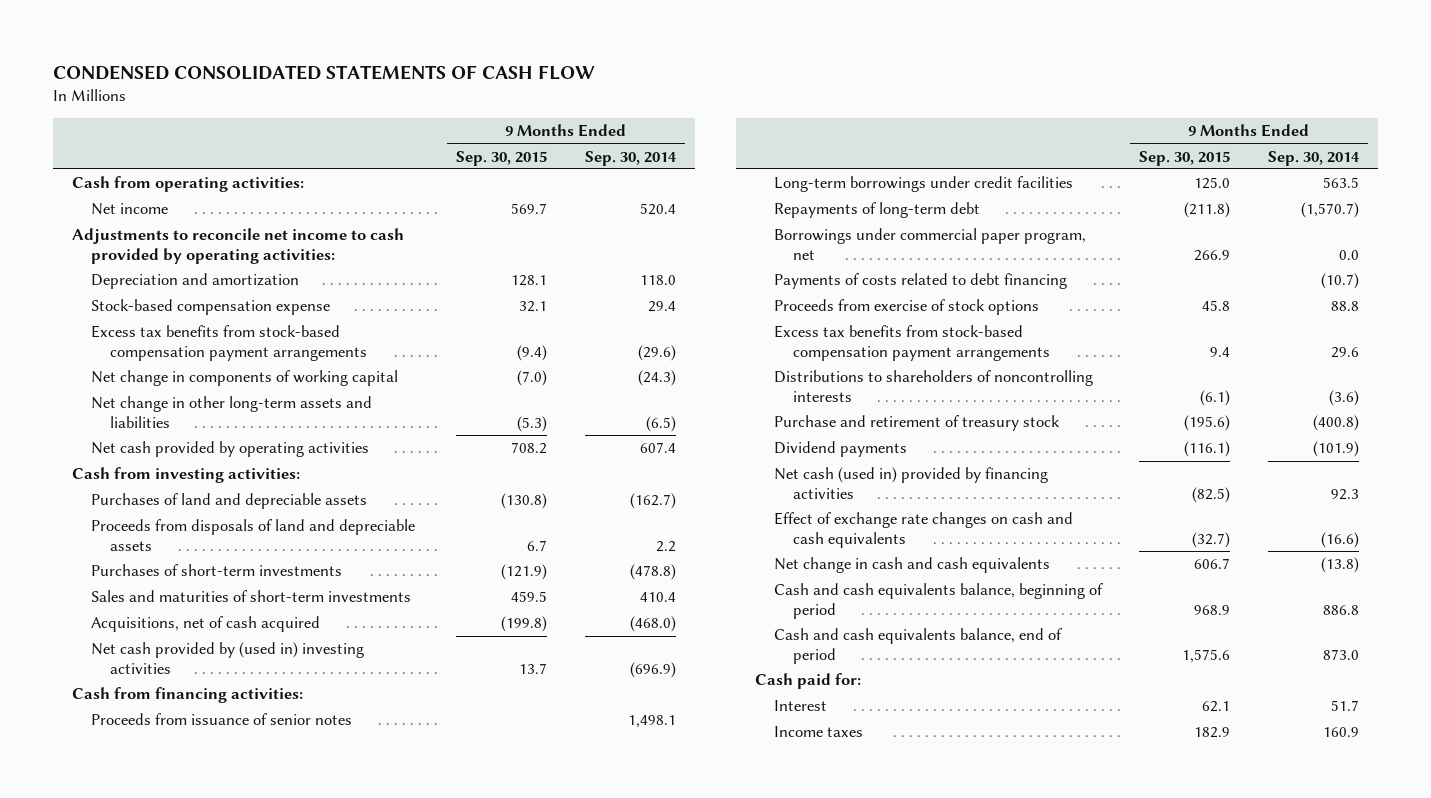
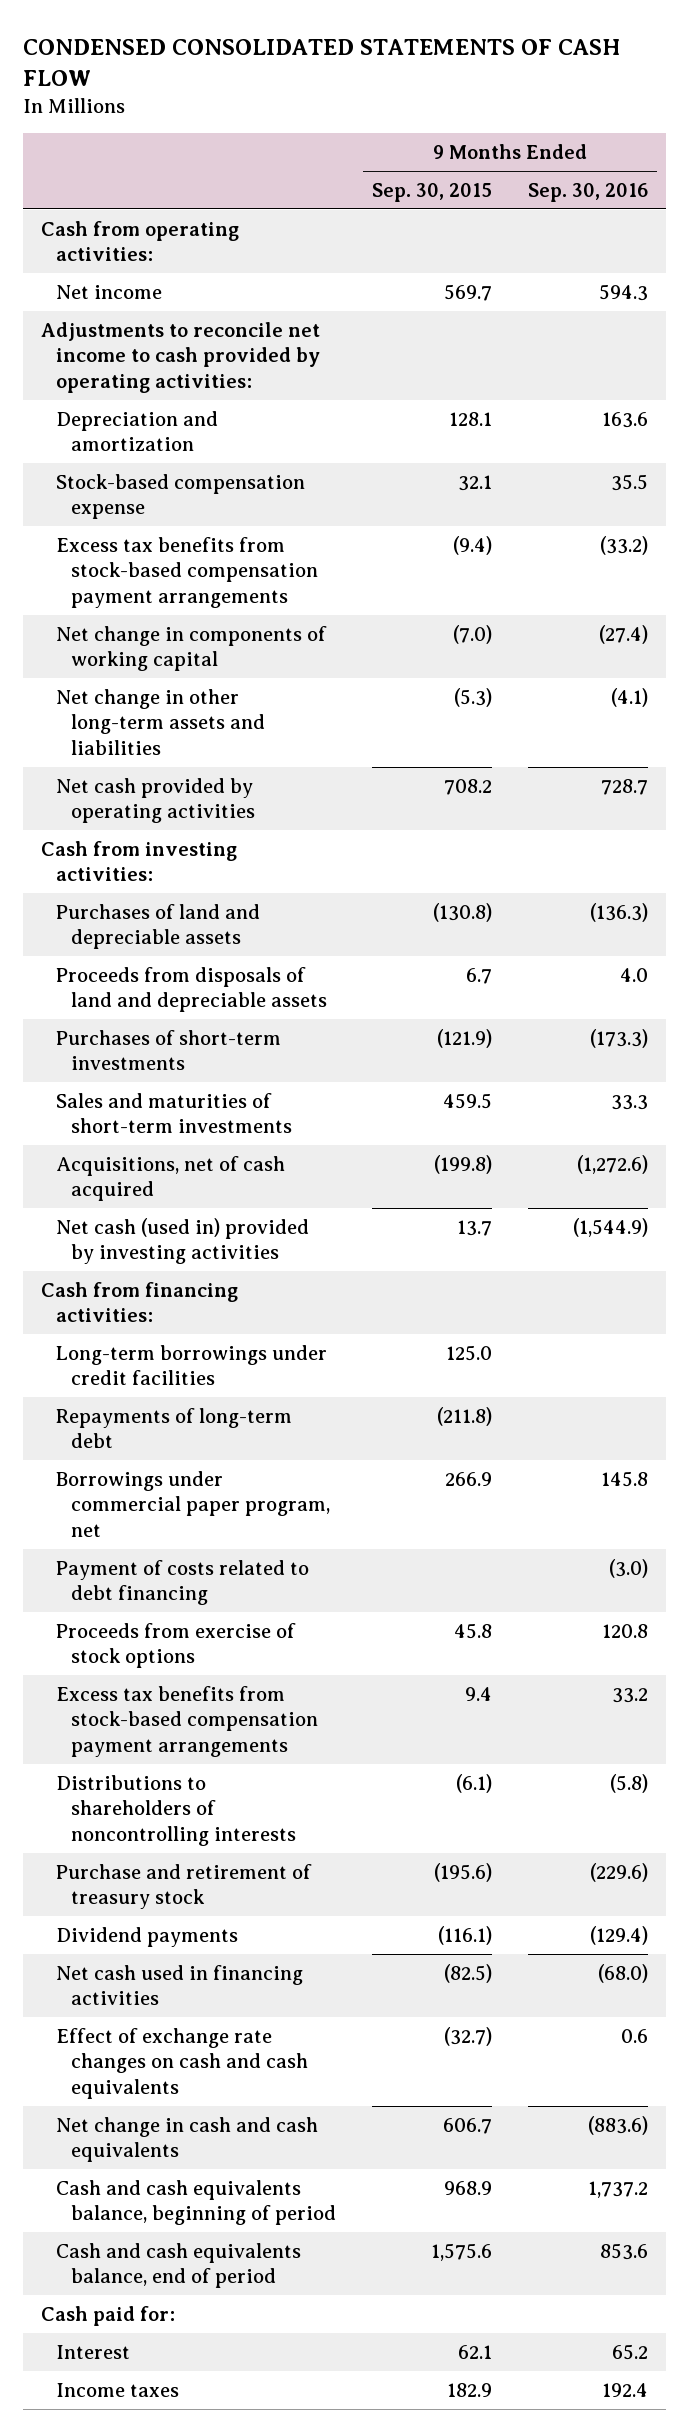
[585,150,678,166] Sep. 30, 2014 -> none
none -> [528,182,649,202] Sep. 30, 2016
[90,642,364,674] Net cash provided by (used in) investing activities -> [55,1217,309,1265] Net cash (used in) provided by investing activities
[90,713,352,726] Proceeds from issuance of senior notes -> none
[773,273,1067,290] Payments of costs related to debt financing -> [55,1559,309,1606] Payment of costs related to debt financing
[773,467,1048,499] Net cash (used in) provided by financing activities -> [55,1964,303,2006] Net cash used in financing activities

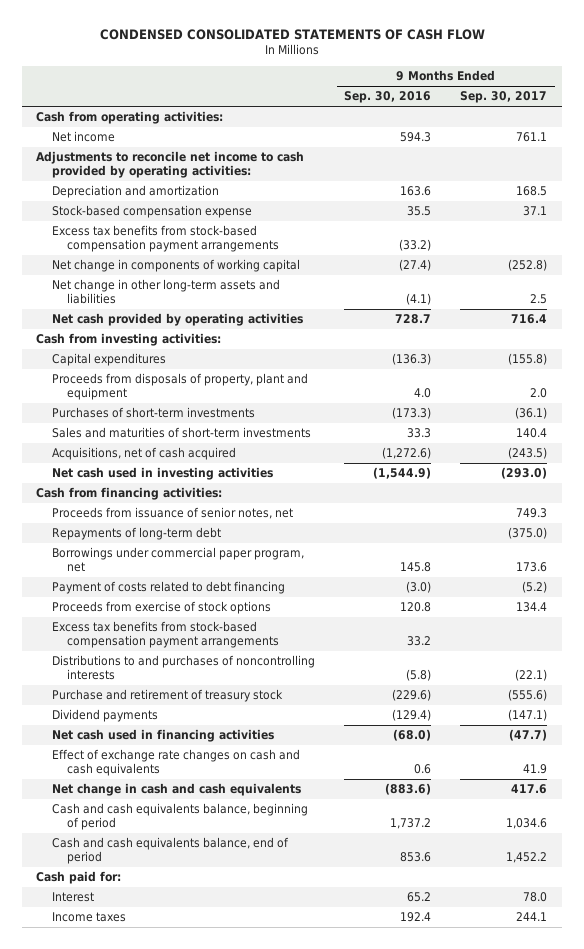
[371,182,492,202] Sep. 30, 2015 -> none
none -> [460,91,548,104] Sep. 30, 2017
[55,903,260,950] Purchases of land and depreciable assets -> [51,353,166,367] Capital expenditures
[55,966,327,1013] Proceeds from disposals of land and depreciable assets -> [51,373,308,401] Proceeds from disposals of property, plant and equipment
[55,1217,309,1265] Net cash (used in) provided by investing activities -> [51,467,273,481] Net cash used in investing activities
[55,1344,327,1386] Long-term borrowings under credit facilities -> none
none -> [51,507,293,520] Proceeds from issuance of senior notes, net
[55,1774,296,1846] Distributions to shareholders of noncontrolling interests -> [51,655,315,681] Distributions to and purchases of noncontrolling interests

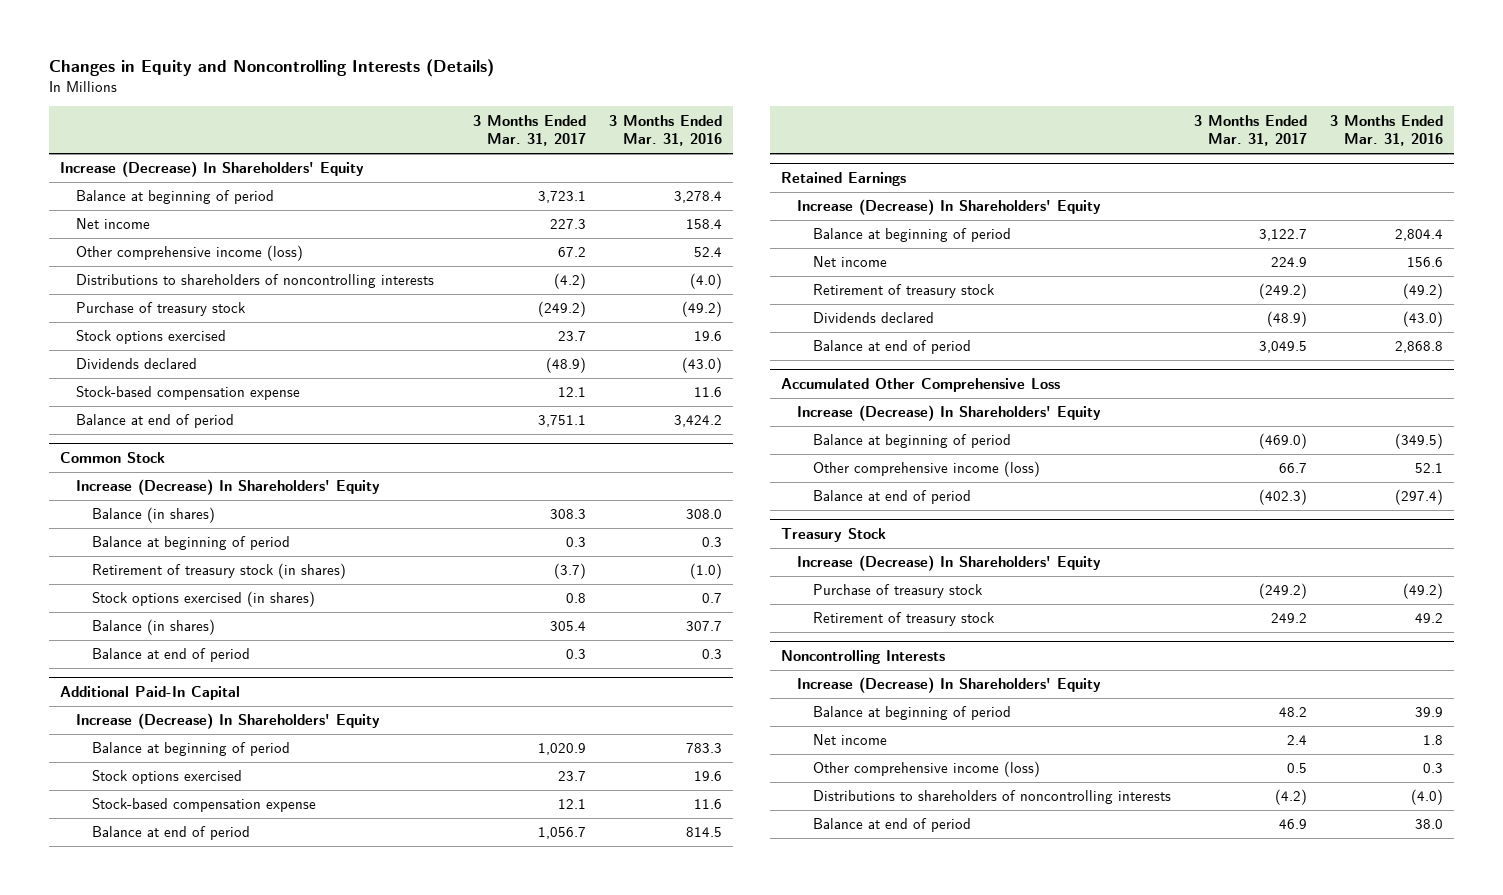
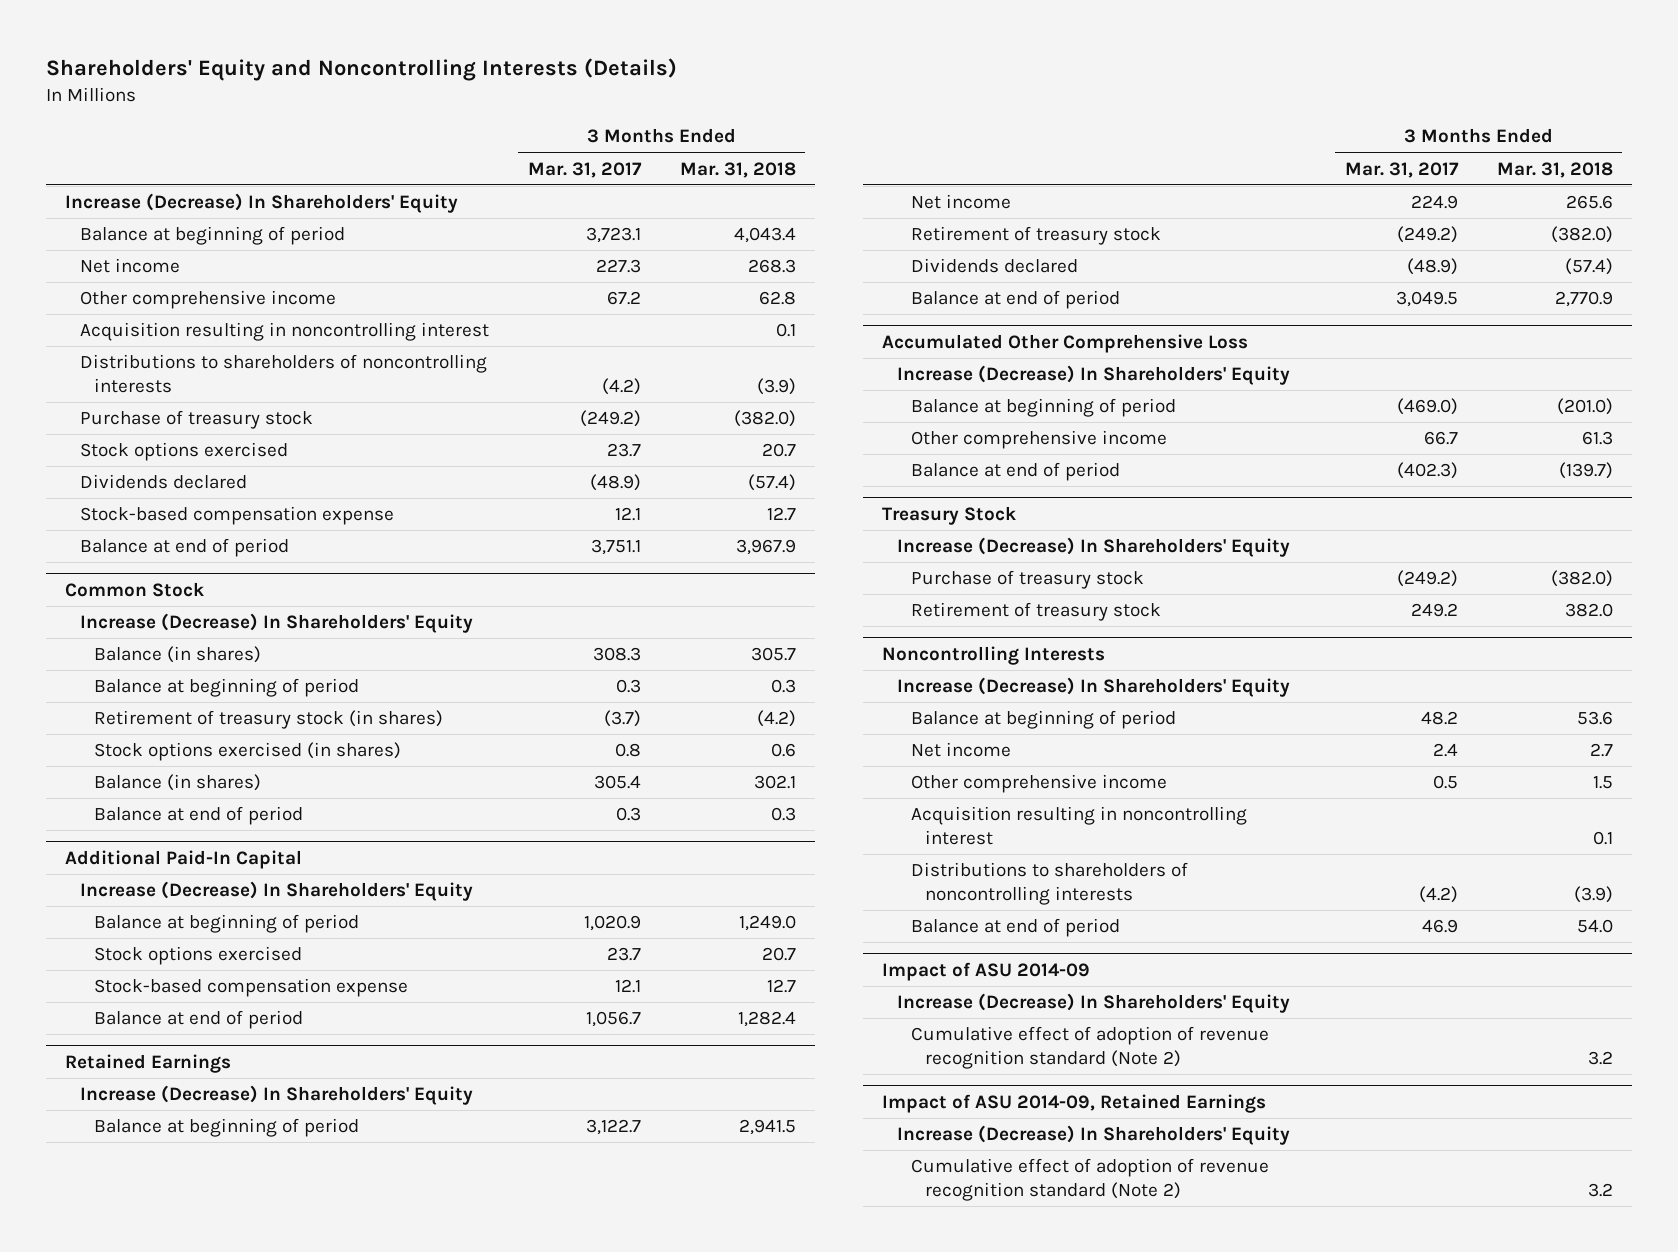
[48,58,494,77] Changes in Equity and Noncontrolling Interests (Details) -> [45,58,677,82] Shareholders' Equity and Noncontrolling Interests (Details)
[608,114,722,147] 3 Months Ended Mar. 31, 2016 -> none
none -> [679,161,796,178] Mar. 31, 2018
[75,245,303,262] Other comprehensive income (loss) -> [79,290,336,310] Other comprehensive income
none -> [79,322,489,342] Acquisition resulting in noncontrolling interest
[813,461,1041,478] Other comprehensive income (loss) -> [910,430,1167,450] Other comprehensive income
[813,761,1041,778] Other comprehensive income (loss) -> [910,774,1167,794] Other comprehensive income
none -> [910,806,1247,845] Acquisition resulting in noncontrolling interest
none -> [882,962,1091,982] Impact of ASU 2014-09
none -> [896,993,1290,1014] Increase (Decrease) In Shareholders' Equity
none -> [910,1026,1269,1069] Cumulative effect of adoption of revenue recognition standard (Note 2)
none -> [882,1094,1267,1114] Impact of ASU 2014-09, Retained Earnings
none -> [896,1125,1290,1146] Increase (Decrease) In Shareholders' Equity
none -> [910,1158,1269,1201] Cumulative effect of adoption of revenue recognition standard (Note 2)

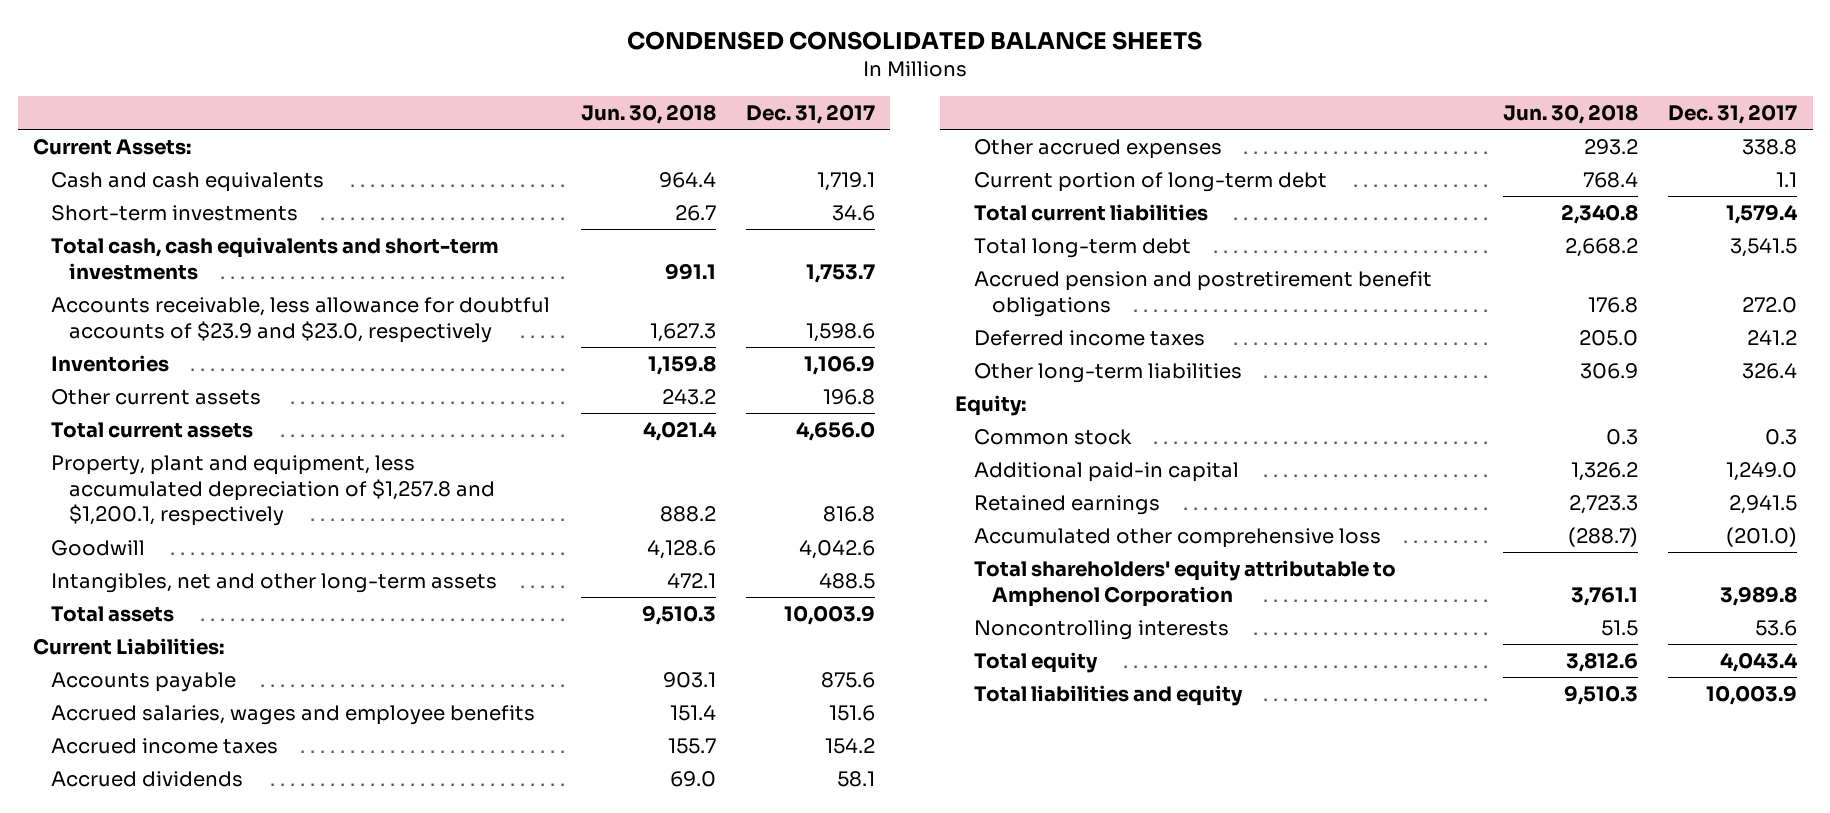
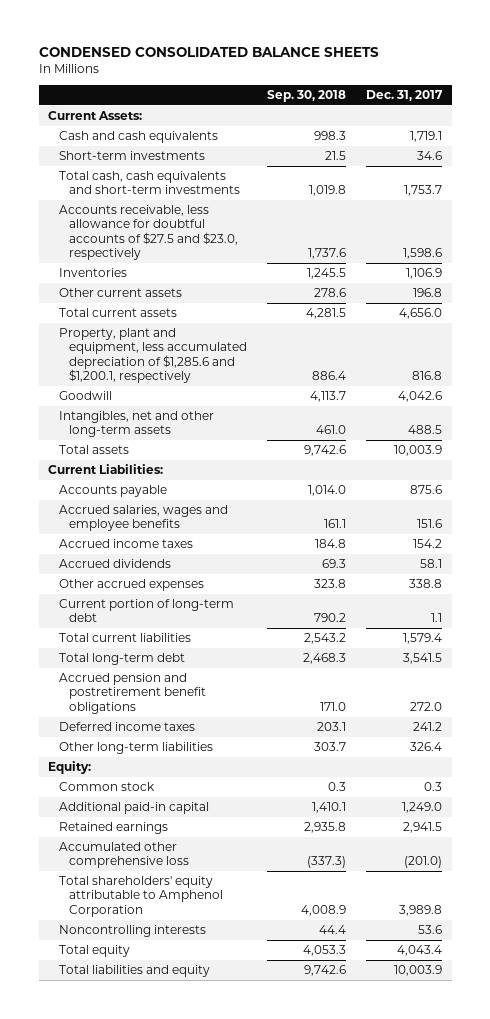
[580,103,716,124] Jun. 30, 2018 -> none
none -> [267,89,347,102] Sep. 30, 2018
[51,296,551,343] Accounts receivable, less allowance for doubtful accounts of $23.9 and $23.0, respectively -> [58,205,239,261] Accounts receivable, less allowance for doubtful accounts of $27.5 and $23.0, respectively
[51,454,496,527] Property, plant and equipment, less accumulated depreciation of $1,257.8 and $1,200.1, respectively -> [58,328,248,384] Property, plant and equipment, less accumulated depreciation of $1,285.6 and $1,200.1, respectively

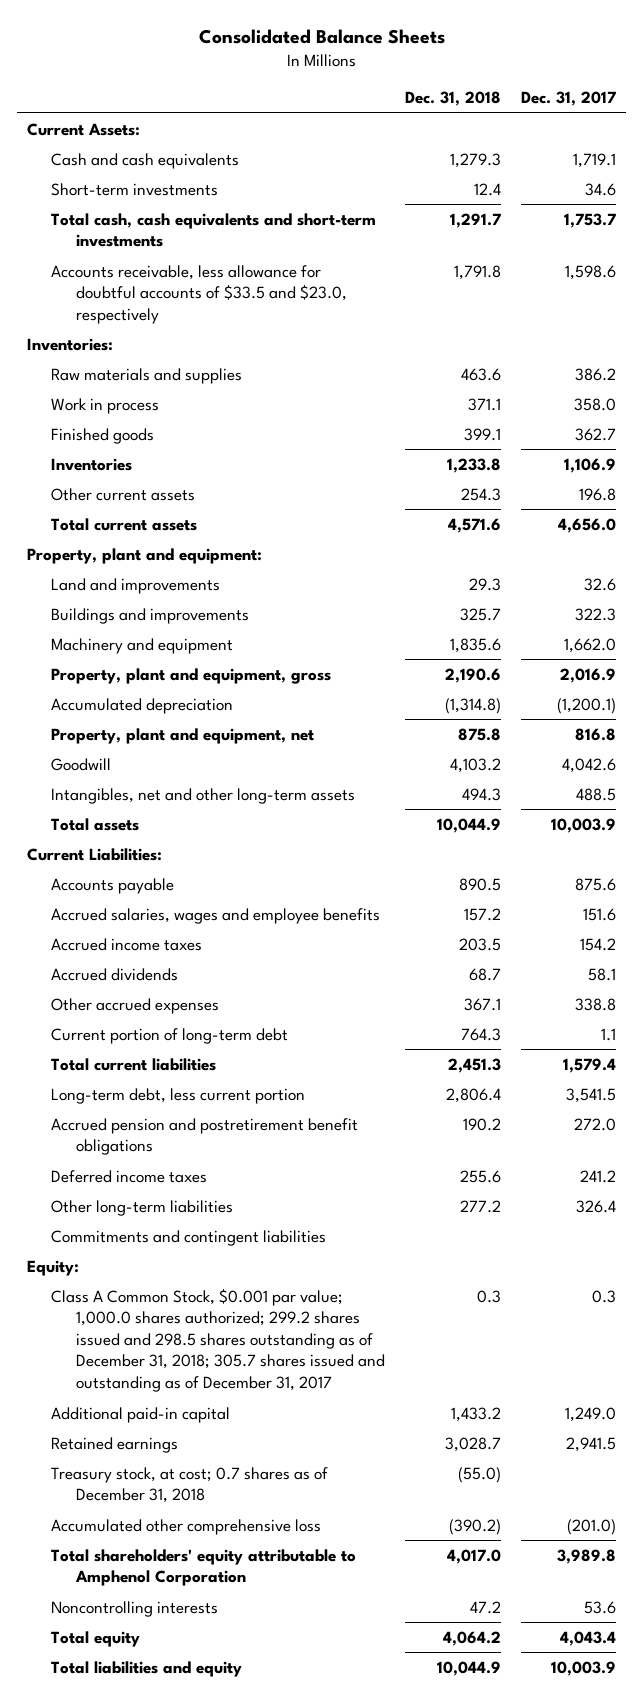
[38,46,379,57] CONDENSED CONSOLIDATED BALANCE SHEETS -> [198,29,445,45] Consolidated Balance Sheets
[267,89,347,102] Sep. 30, 2018 -> none
none -> [404,91,501,107] Dec. 31, 2018
[58,205,239,261] Accounts receivable, less allowance for doubtful accounts of $27.5 and $23.0, respectively -> [51,264,347,324] Accounts receivable, less allowance for doubtful accounts of $33.5 and $23.0, respectively
none -> [27,337,114,351] Inventories:
none -> [51,367,243,384] Raw materials and supplies
none -> [51,397,160,414] Work in process
none -> [51,427,155,444] Finished goods
none -> [27,547,263,564] Property, plant and equipment:
none -> [51,577,221,594] Land and improvements
none -> [51,607,250,624] Buildings and improvements
none -> [51,637,234,654] Machinery and equipment
none -> [51,667,332,684] Property, plant and equipment, gross
none -> [51,697,234,714] Accumulated depreciation
[58,328,248,384] Property, plant and equipment, less accumulated depreciation of $1,285.6 and $1,200.1, respectively -> [51,727,315,744] Property, plant and equipment, net
[58,653,185,666] Total long-term debt -> [51,1087,306,1104] Long-term debt, less current portion
none -> [51,1229,327,1246] Commitments and contingent liabilities
[58,782,155,792] Common stock -> [51,1287,385,1392] Class A Common Stock, $0.001 par value; 1,000.0 shares authorized; 299.2 shares issued and 298.5 shares outstanding as of December 31, 2018; 305.7 shares issued and outstanding as of December 31, 2017
none -> [51,1466,329,1504] Treasury stock, at cost; 0.7 shares as of December 31, 2018

